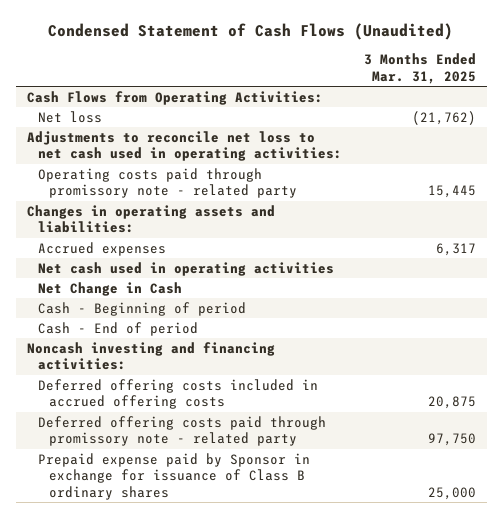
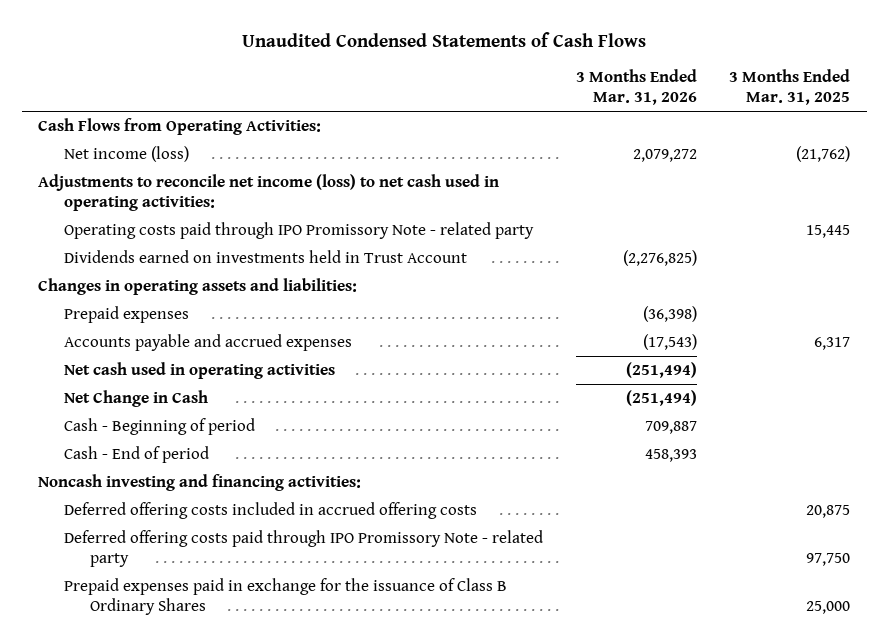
[48,23,454,41] Condensed Statement of Cash Flows (Unaudited) -> [242,32,647,48] Unaudited Condensed Statements of Cash Flows
none -> [575,69,697,106] 3 Months Ended Mar. 31, 2026
[37,110,102,123] Net loss -> [63,146,189,163] Net income (loss)
[26,130,342,162] Adjustments to reconcile net loss to net cash used in operating activities: -> [38,174,500,211] Adjustments to reconcile net income (loss) to net cash used in operating activities:
[37,167,298,199] Operating costs paid through promissory note - related party -> [63,222,534,240] Operating costs paid through IPO Promissory Note - related party
none -> [63,250,467,264] Dividends earned on investments held in Trust Account
none -> [63,306,189,324] Prepaid expenses
[37,241,166,256] Accrued expenses -> [63,334,352,352] Accounts payable and accrued expenses
[37,415,326,447] Deferred offering costs paid through promissory note - related party -> [63,530,543,567] Deferred offering costs paid through IPO Promissory Note - related party
[37,452,310,500] Prepaid expense paid by Sponsor in exchange for issuance of Class B ordinary shares -> [63,578,507,615] Prepaid expenses paid in exchange for the issuance of Class B Ordinary Shares

